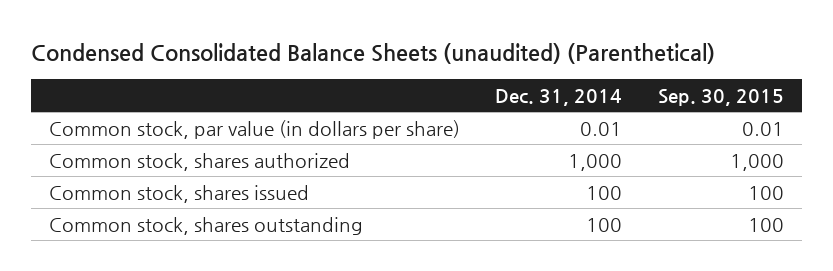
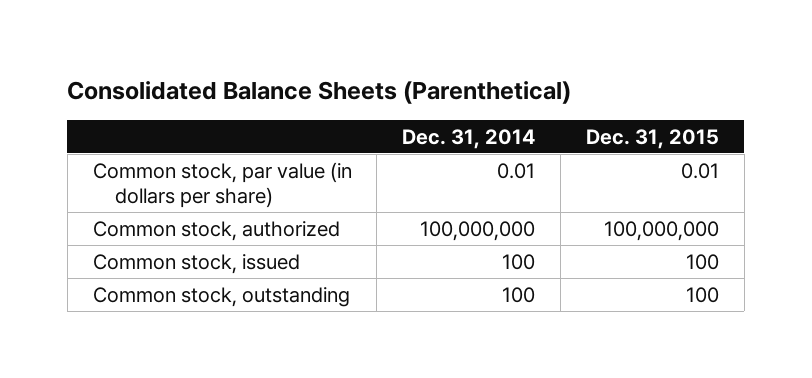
[30,43,715,65] Condensed Consolidated Balance Sheets (unaudited) (Parenthetical) -> [67,81,572,105] Consolidated Balance Sheets (Parenthetical)
[658,88,785,106] Sep. 30, 2015 -> none
none -> [585,128,719,149] Dec. 31, 2015
[48,152,350,171] Common stock, shares authorized -> [92,220,340,241] Common stock, authorized
[568,153,623,171] 1,000 -> [420,220,536,241] 100,000,000
[48,184,309,203] Common stock, shares issued -> [92,253,300,274] Common stock, issued
[48,216,363,235] Common stock, shares outstanding -> [92,286,350,307] Common stock, outstanding

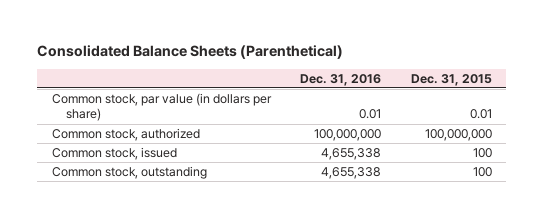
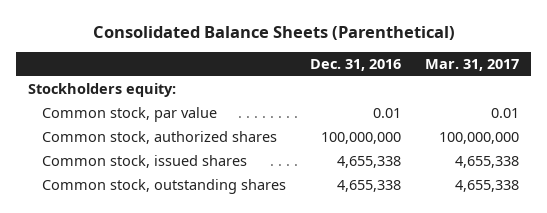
[410,73,492,86] Dec. 31, 2015 -> none
none -> [425,59,520,72] Mar. 31, 2017
none -> [27,83,176,98] Stockholders equity:
[51,92,272,122] Common stock, par value (in dollars per share) -> [41,107,217,123] Common stock, par value
[51,127,200,141] Common stock, authorized -> [41,131,277,145] Common stock, authorized shares
[51,146,177,160] Common stock, issued -> [41,155,247,169] Common stock, issued shares
[51,165,207,179] Common stock, outstanding -> [41,179,286,195] Common stock, outstanding shares

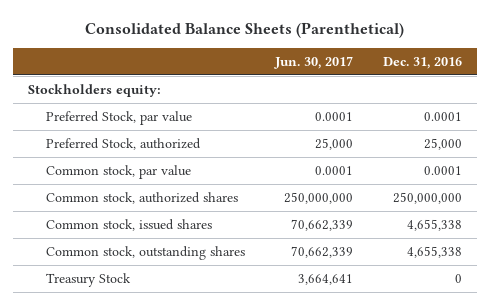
[425,59,520,72] Mar. 31, 2017 -> none
none -> [274,55,354,69] Jun. 30, 2017
none -> [46,110,193,125] Preferred Stock, par value
none -> [46,137,202,150] Preferred Stock, authorized
[373,108,402,119] 0.01 -> [424,165,463,175] 0.0001
[321,132,402,145] 100,000,000 -> [393,191,463,204] 250,000,000
none -> [46,272,132,287] Treasury Stock

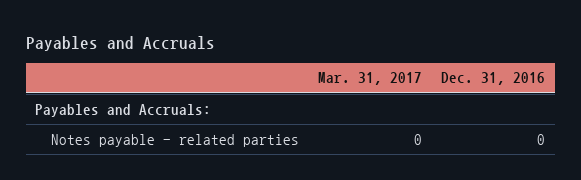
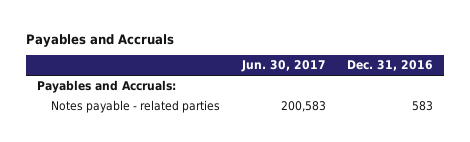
[318,72,423,86] Mar. 31, 2017 -> none
none -> [240,60,326,73] Jun. 30, 2017
[537,133,546,145] 0 -> [411,101,433,112] 583

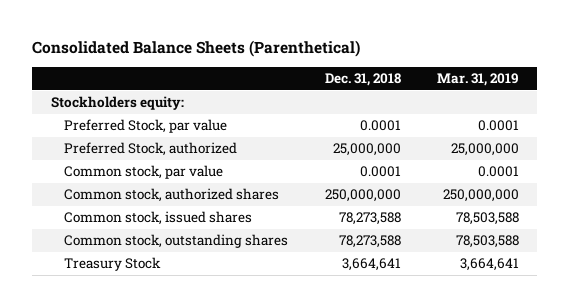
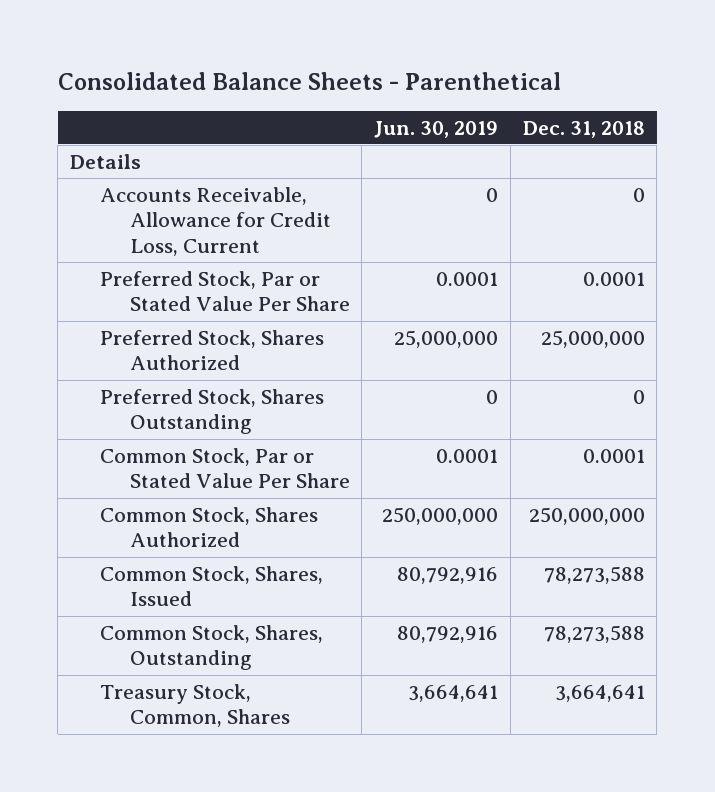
[32,40,361,58] Consolidated Balance Sheets (Parenthetical) -> [57,72,561,91] Consolidated Balance Sheets - Parenthetical
[437,73,520,87] Mar. 31, 2019 -> none
none -> [374,120,499,138] Jun. 30, 2019
[50,96,184,111] Stockholders equity: -> none
none -> [69,153,141,169] Details
none -> [99,186,331,257] Accounts Receivable, Allowance for Credit Loss, Current
[64,119,228,134] Preferred Stock, par value -> [99,270,350,312] Preferred Stock, Par or Stated Value Per Share
[64,142,238,157] Preferred Stock, authorized -> [99,329,324,371] Preferred Stock, Shares Authorized
none -> [99,388,324,435] Preferred Stock, Shares Outstanding
[64,165,224,180] Common stock, par value -> [99,447,350,489] Common Stock, Par or Stated Value Per Share
[64,188,280,203] Common stock, authorized shares -> [99,506,318,548] Common Stock, Shares Authorized
[64,211,253,226] Common stock, issued shares -> [99,565,323,607] Common Stock, Shares, Issued
[64,234,289,249] Common stock, outstanding shares -> [99,624,323,671] Common Stock, Shares, Outstanding
[64,257,162,272] Treasury Stock -> [99,683,290,728] Treasury Stock, Common, Shares

